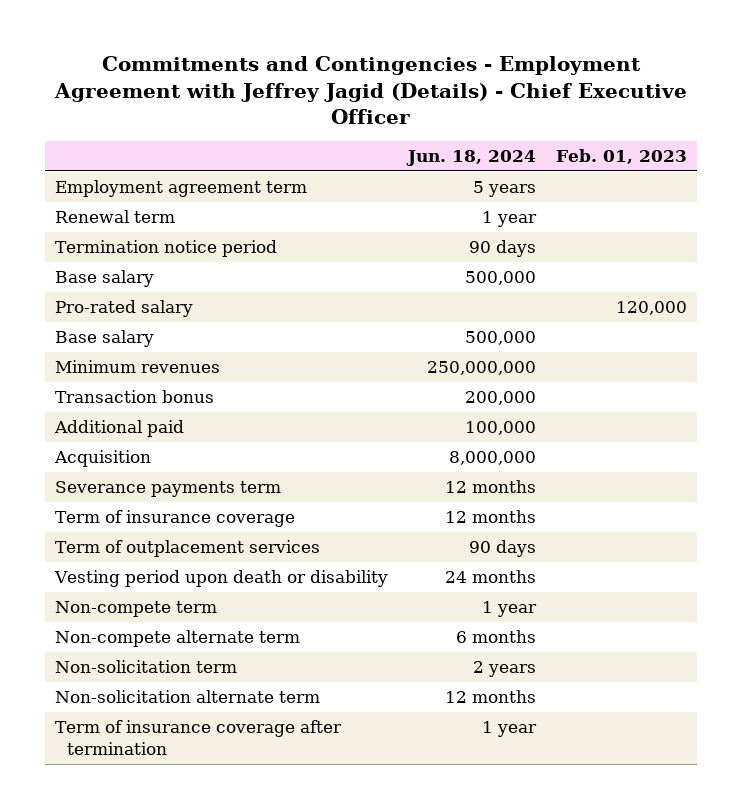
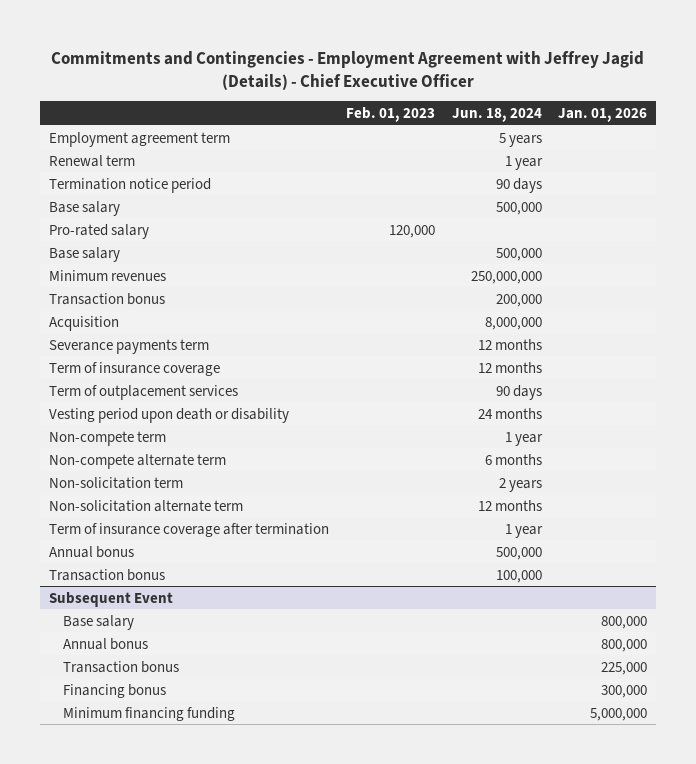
none -> [558,108,648,123] Jan. 01, 2026
[53,420,184,438] Additional paid -> none
none -> [48,545,134,558] Annual bonus
none -> [48,568,165,581] Transaction bonus
none -> [48,591,173,607] Subsequent Event
none -> [62,614,134,630] Base salary
none -> [62,637,148,650] Annual bonus
none -> [62,660,179,673] Transaction bonus
none -> [62,683,166,698] Financing bonus
none -> [62,706,235,721] Minimum financing funding

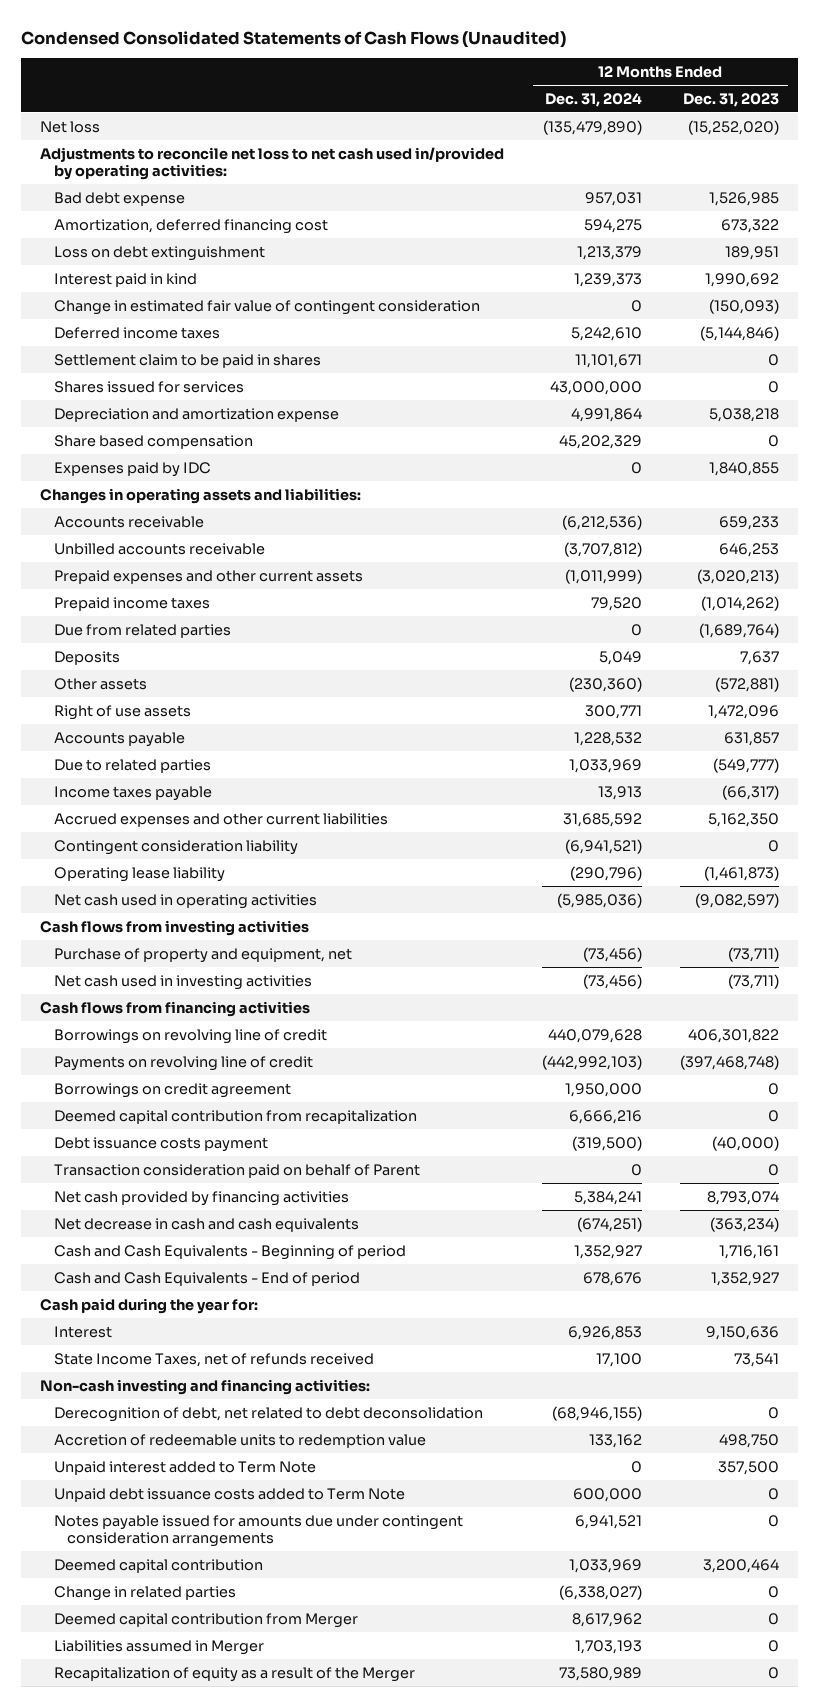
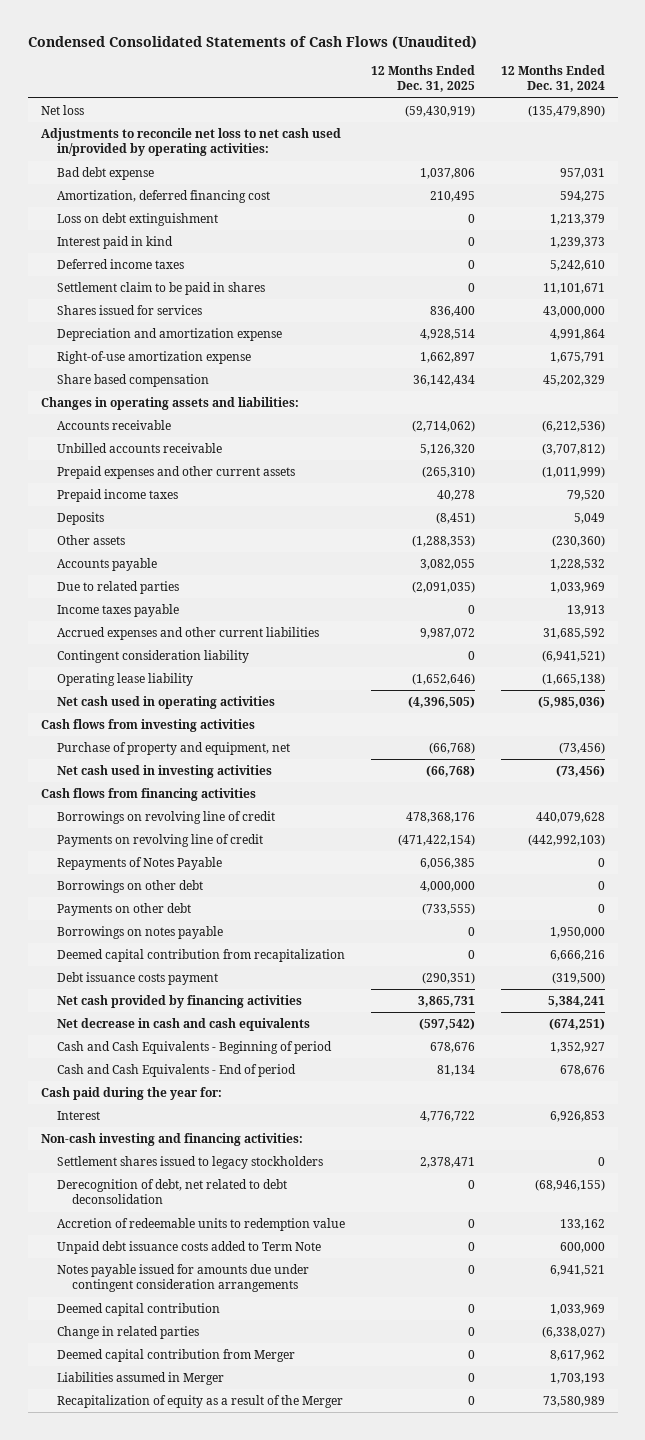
[682,92,779,107] Dec. 31, 2023 -> none
none -> [370,65,475,93] 12 Months Ended Dec. 31, 2025
[53,299,480,315] Change in estimated fair value of contingent consideration -> none
none -> [56,351,251,365] Right-of-use amortization expense
[53,461,211,477] Expenses paid by IDC -> none
[53,623,231,638] Due from related parties -> none
[53,704,191,720] Right of use assets -> none
[569,865,642,881] (290,796) -> [541,673,605,686] (1,665,138)
none -> [56,857,222,871] Repayments of Notes Payable
none -> [56,880,203,894] Borrowings on other debt
none -> [56,903,191,917] Payments on other debt
[53,1082,291,1098] Borrowings on credit agreement -> [56,926,223,940] Borrowings on notes payable
[53,1163,420,1178] Transaction consideration paid on behalf of Parent -> none
[53,1352,374,1367] State Income Taxes, net of refunds received -> none
none -> [56,1156,323,1170] Settlement shares issued to legacy stockholders
[53,1460,316,1475] Unpaid interest added to Term Note -> none

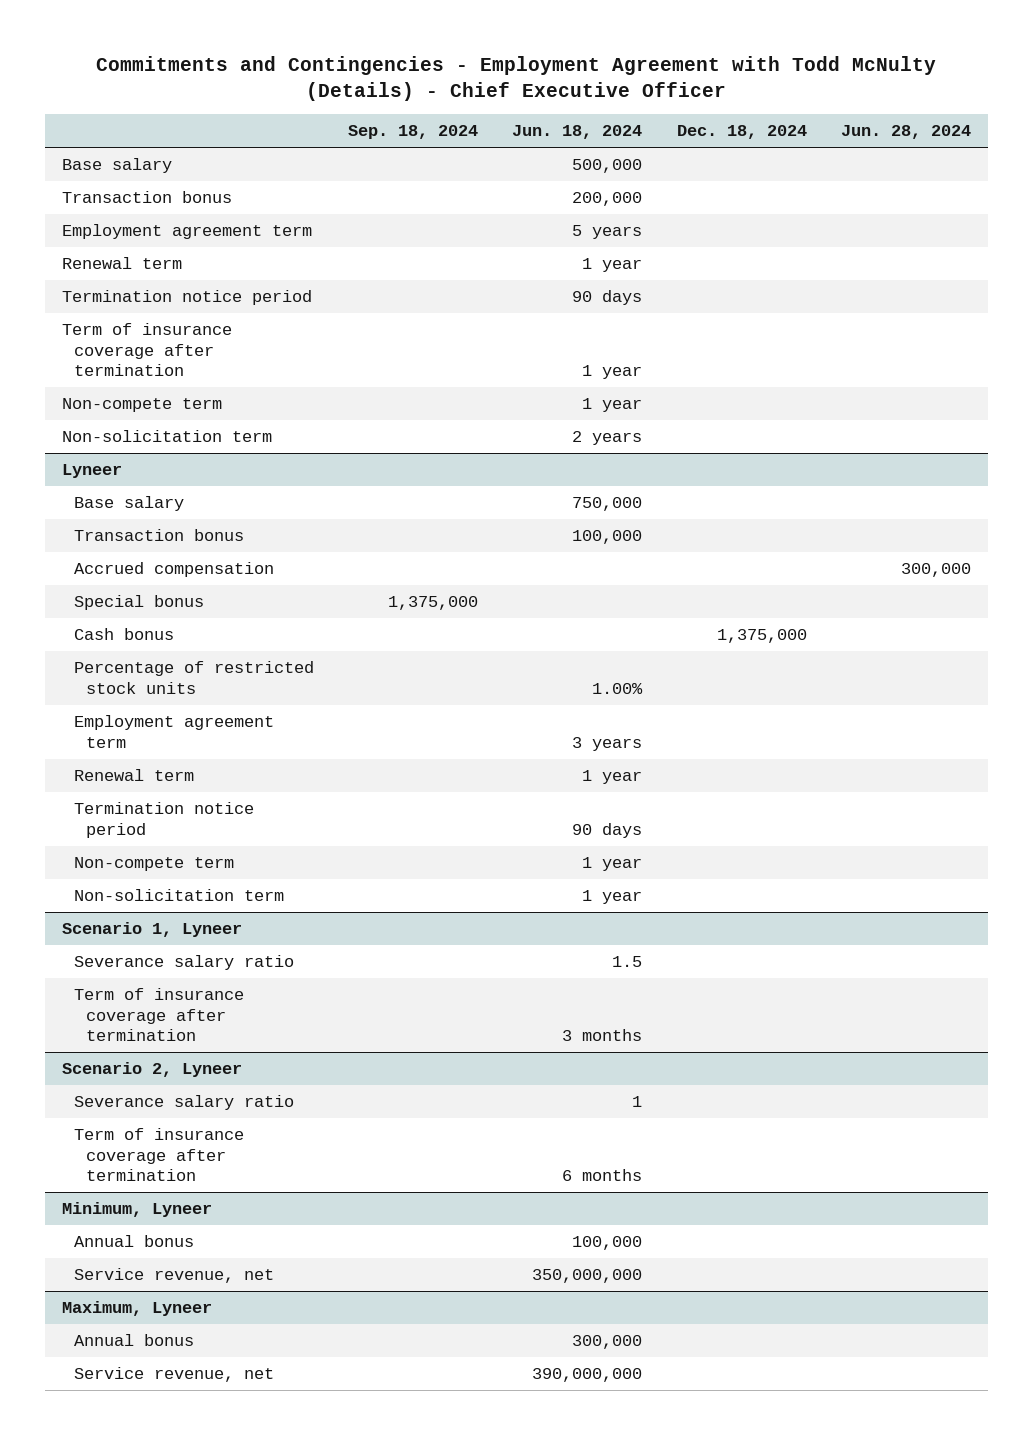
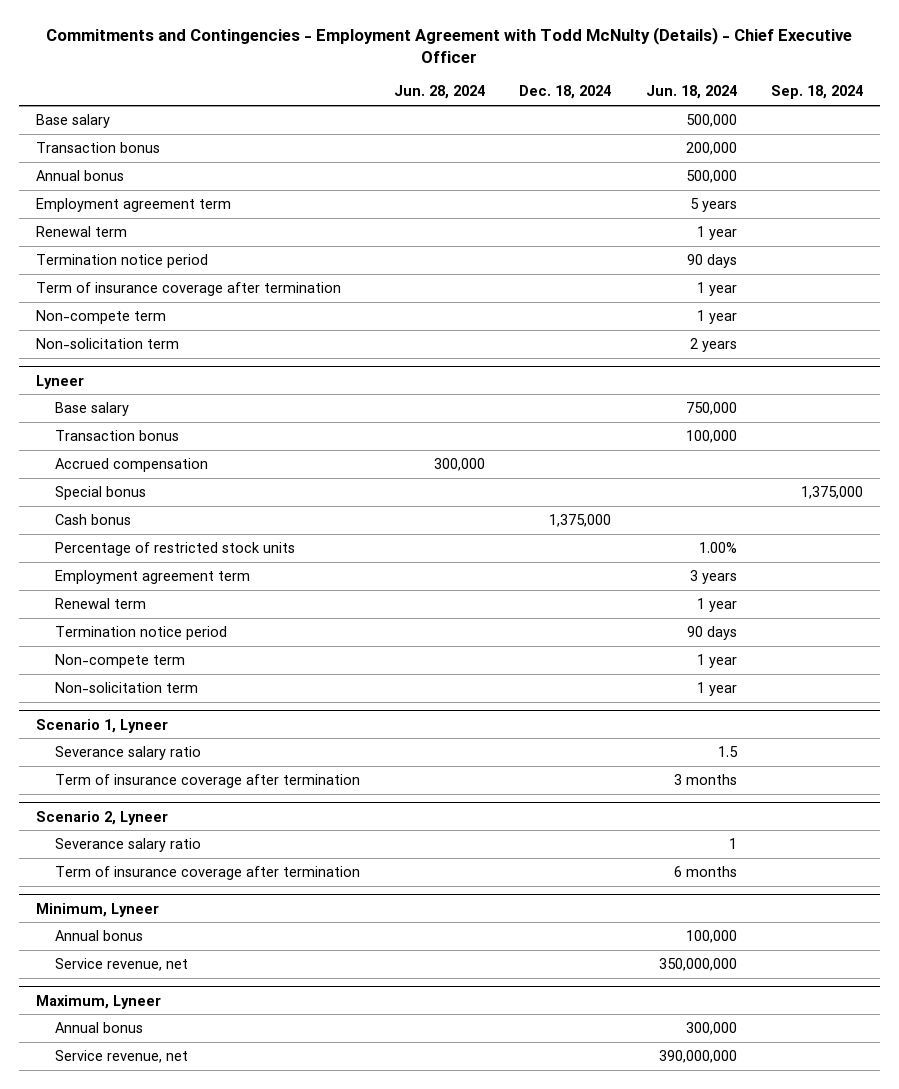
none -> [35,169,124,181] Annual bonus

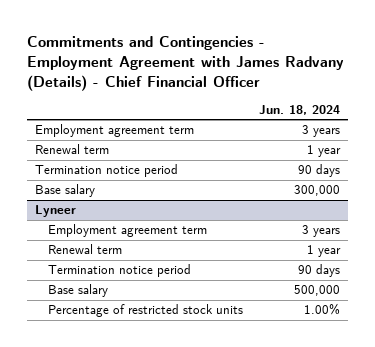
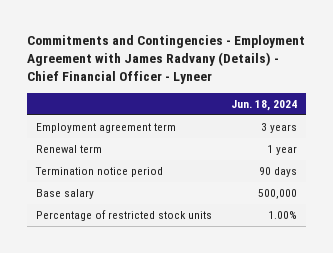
[26,35,344,91] Commitments and Contingencies - Employment Agreement with James Radvany (Details) - Chief Financial Officer -> [27,35,306,84] Commitments and Contingencies - Employment Agreement with James Radvany (Details) - Chief Financial Officer - Lyneer
[35,184,96,198] Base salary -> none
[35,205,77,218] Lyneer -> none
[47,224,207,238] Employment agreement term -> none
[47,244,122,255] Renewal term -> none
[47,264,191,278] Termination notice period -> none

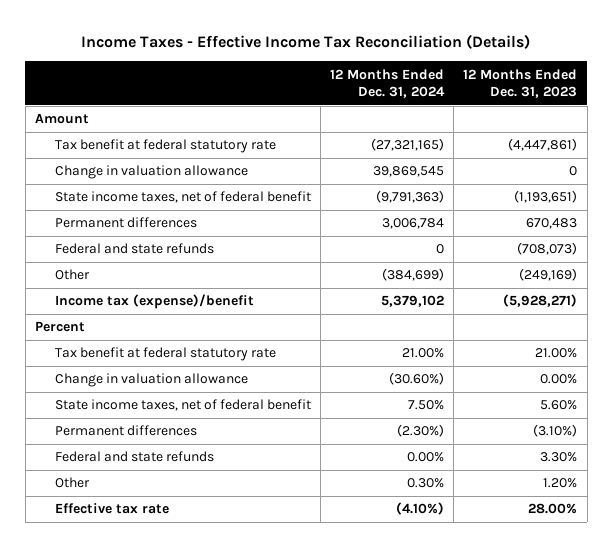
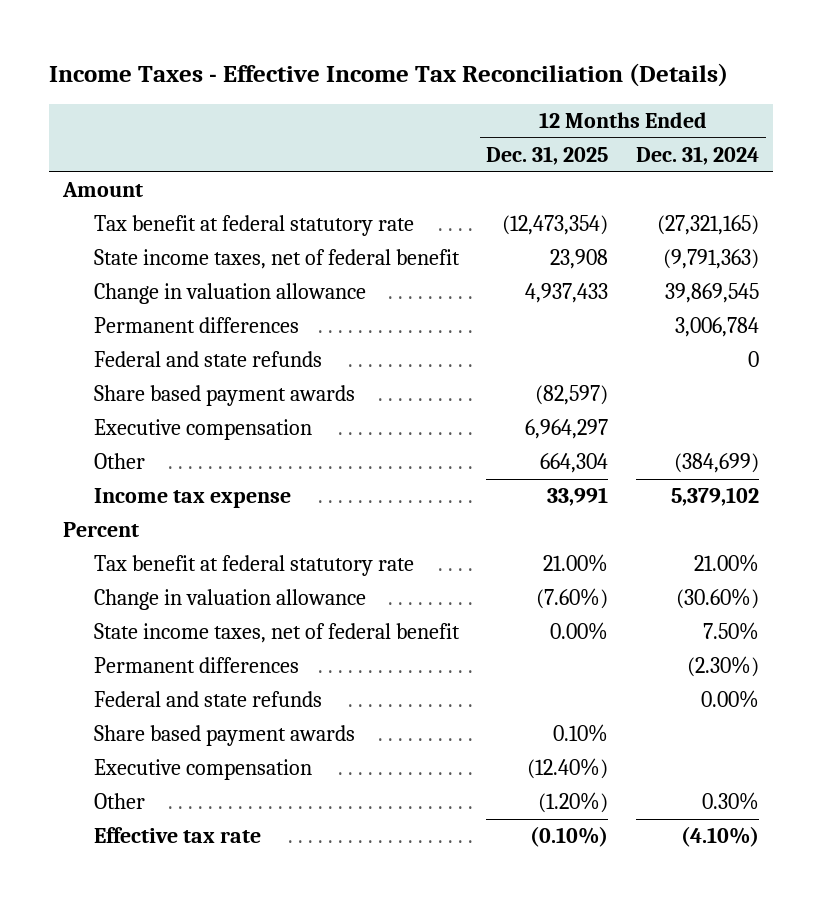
[463,68,578,99] 12 Months Ended Dec. 31, 2023 -> none
none -> [486,146,609,166] Dec. 31, 2025
[55,165,249,180] Change in valuation allowance -> [93,283,366,305] Change in valuation allowance
none -> [93,385,355,407] Share based payment awards
none -> [93,419,312,441] Executive compensation
[55,294,255,310] Income tax (expense)/benefit -> [93,488,291,509] Income tax expense
none -> [93,725,355,747] Share based payment awards
none -> [93,759,312,781] Executive compensation

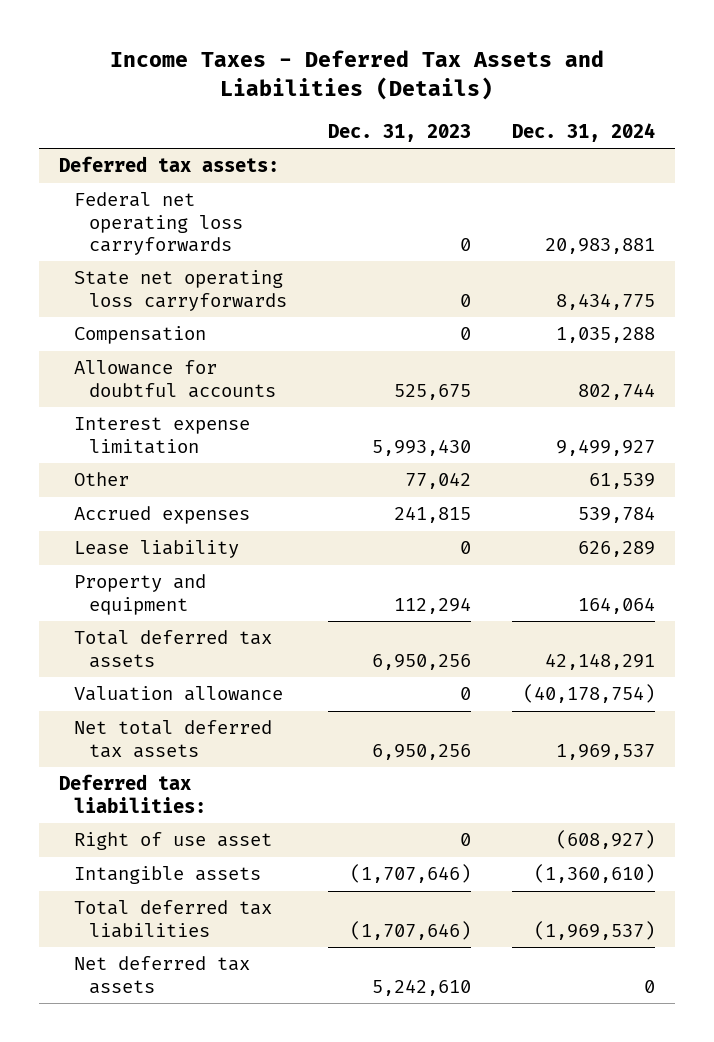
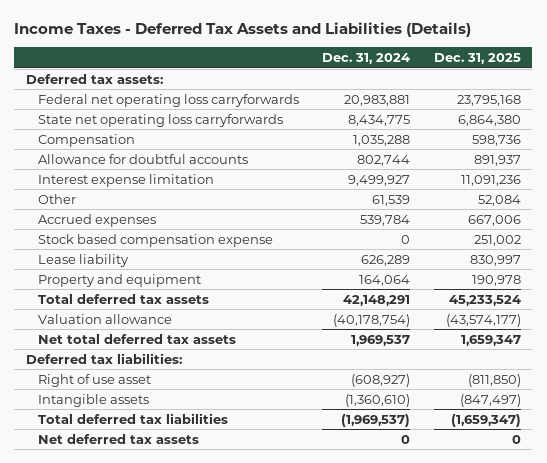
[327,123,471,142] Dec. 31, 2023 -> none
none -> [433,53,521,65] Dec. 31, 2025
none -> [38,233,274,247] Stock based compensation expense

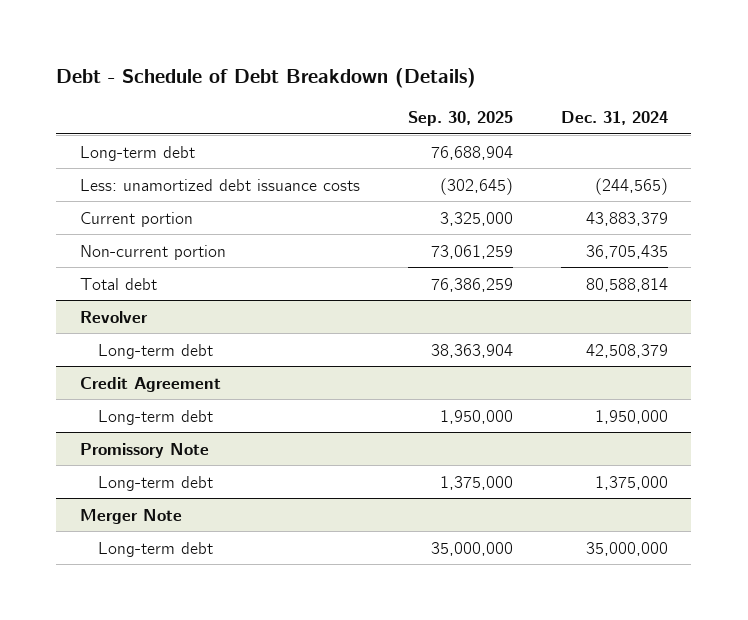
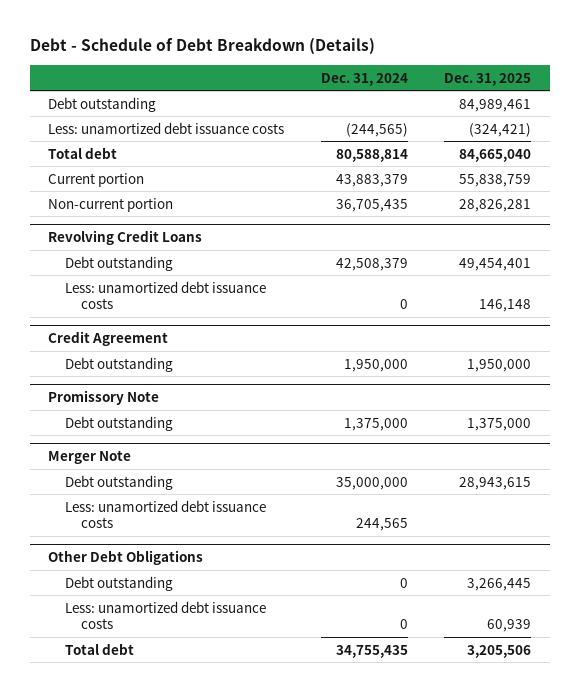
[407,111,513,127] Sep. 30, 2025 -> none
none -> [444,72,532,86] Dec. 31, 2025
[80,145,196,161] Long-term debt -> [48,96,157,112] Debt outstanding
[80,277,158,290] Total debt -> [48,146,118,159] Total debt
[80,310,149,323] Revolver -> none
none -> [48,229,203,245] Revolving Credit Loans
[97,343,213,359] Long-term debt -> [64,255,173,271] Debt outstanding
none -> [64,280,266,310] Less: unamortized debt issuance costs
[97,409,213,425] Long-term debt -> [64,356,173,372] Debt outstanding
[97,475,213,491] Long-term debt -> [64,415,173,431] Debt outstanding
[97,541,213,557] Long-term debt -> [64,474,173,490] Debt outstanding
none -> [64,499,266,529] Less: unamortized debt issuance costs
none -> [48,549,204,565] Other Debt Obligations
none -> [64,575,173,591] Debt outstanding
none -> [64,600,266,630] Less: unamortized debt issuance costs
none -> [64,642,134,655] Total debt

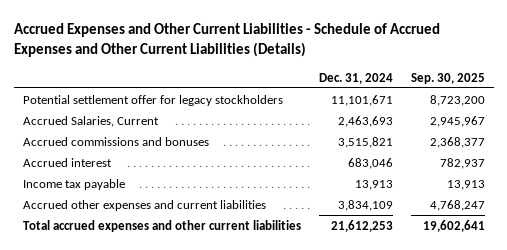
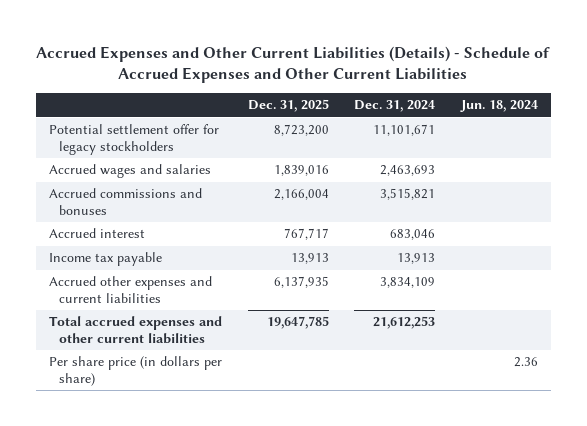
[13,22,440,58] Accrued Expenses and Other Current Liabilities - Schedule of Accrued Expenses and Other Current Liabilities (Details) -> [36,45,551,84] Accrued Expenses and Other Current Liabilities (Details) - Schedule of Accrued Expenses and Other Current Liabilities
[410,72,485,84] Sep. 30, 2025 -> none
none -> [247,99,329,113] Dec. 31, 2025
none -> [459,100,538,113] Jun. 18, 2024
[22,115,159,127] Accrued Salaries, Current -> [48,164,211,179] Accrued wages and salaries
none -> [48,356,222,387] Per share price (in dollars per share)

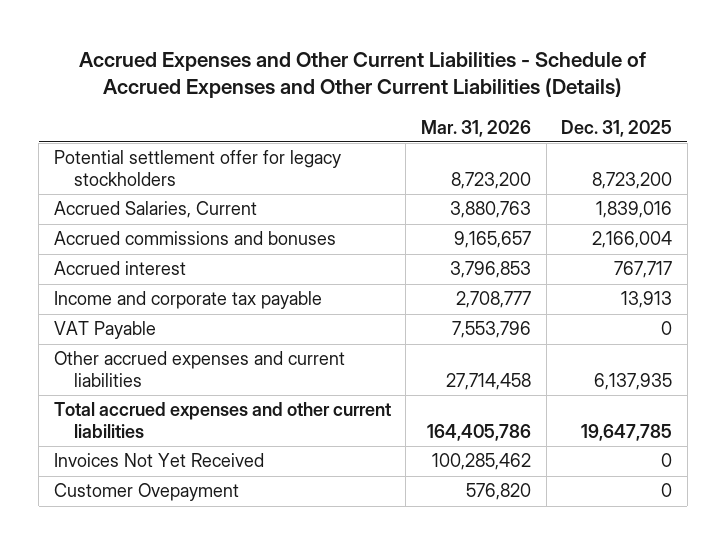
[36,45,551,84] Accrued Expenses and Other Current Liabilities (Details) - Schedule of Accrued Expenses and Other Current Liabilities -> [79,51,647,99] Accrued Expenses and Other Current Liabilities - Schedule of Accrued Expenses and Other Current Liabilities (Details)
[354,100,436,113] Dec. 31, 2024 -> none
[459,100,538,113] Jun. 18, 2024 -> none
none -> [421,119,532,137] Mar. 31, 2026
[48,164,211,179] Accrued wages and salaries -> [53,201,257,219] Accrued Salaries, Current
[48,252,162,267] Income tax payable -> [53,291,322,310] Income and corporate tax payable
none -> [53,321,156,340] VAT Payable
[48,276,212,304] Accrued other expenses and current liabilities -> [53,351,345,387] Other accrued expenses and current liabilities
[48,356,222,387] Per share price (in dollars per share) -> none
none -> [53,453,264,468] Invoices Not Yet Received
none -> [53,483,239,502] Customer Ovepayment

